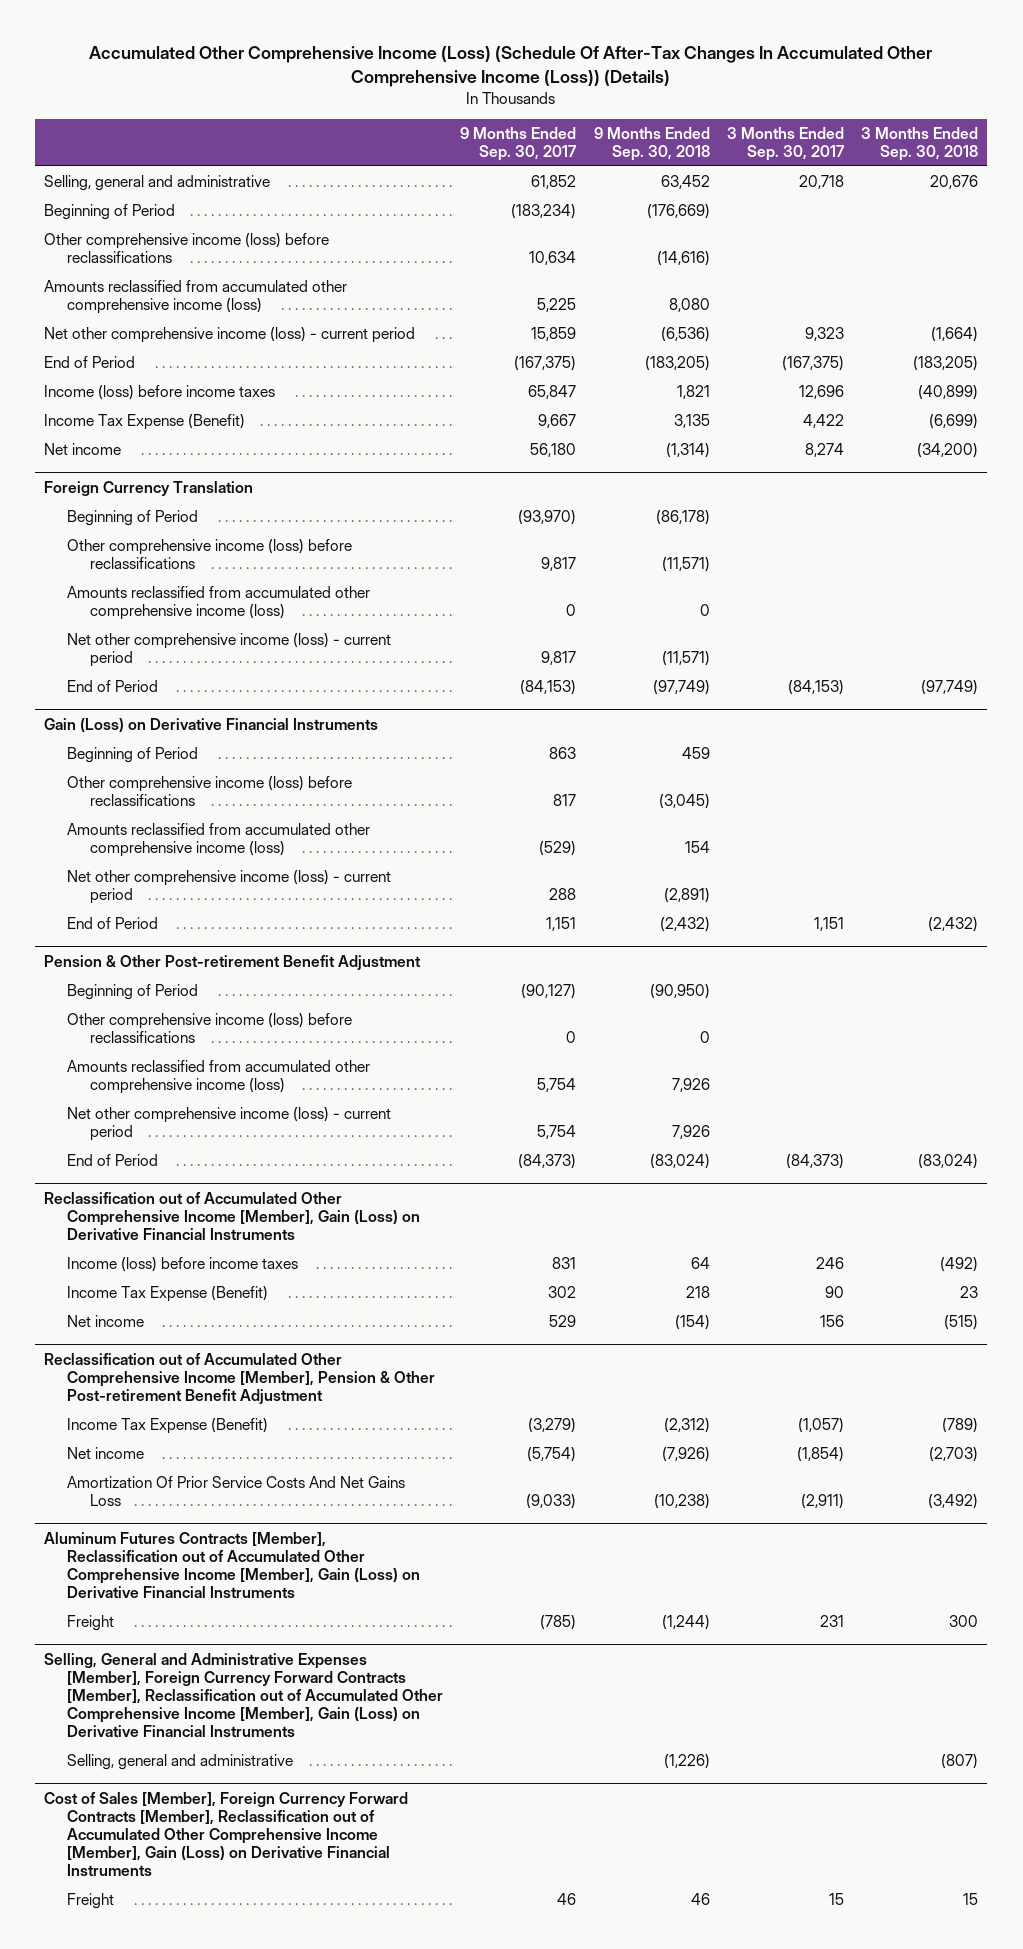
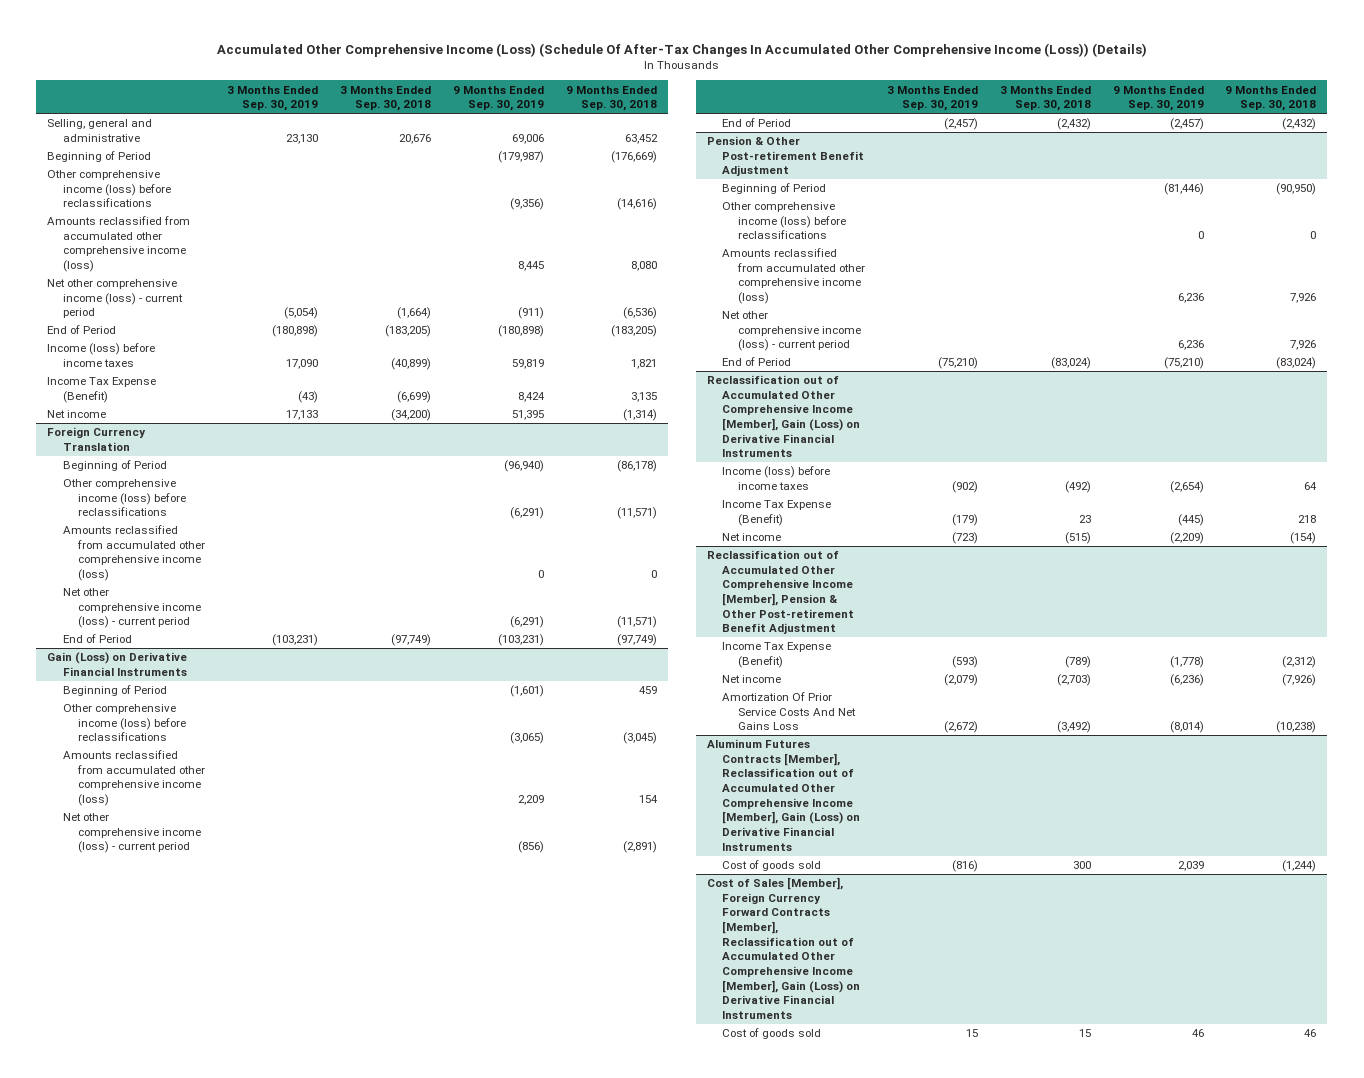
[460,127,577,162] 9 Months Ended Sep. 30, 2017 -> none
[727,127,845,162] 3 Months Ended Sep. 30, 2017 -> none
none -> [227,85,319,112] 3 Months Ended Sep. 30, 2019
none -> [452,85,544,112] 9 Months Ended Sep. 30, 2019
[44,1652,443,1737] Selling, General and Administrative Expenses [Member], Foreign Currency Forward Contracts [Member], Reclassification out of Accumulated Other Comprehensive Income [Member], Gain (Loss) on Derivative Financial Instruments -> none
[66,1753,293,1770] Selling, general and administrative -> none
[66,1614,114,1631] Freight -> [722,860,822,872] Cost of goods sold
[66,1892,114,1909] Freight -> [722,1028,822,1040] Cost of goods sold

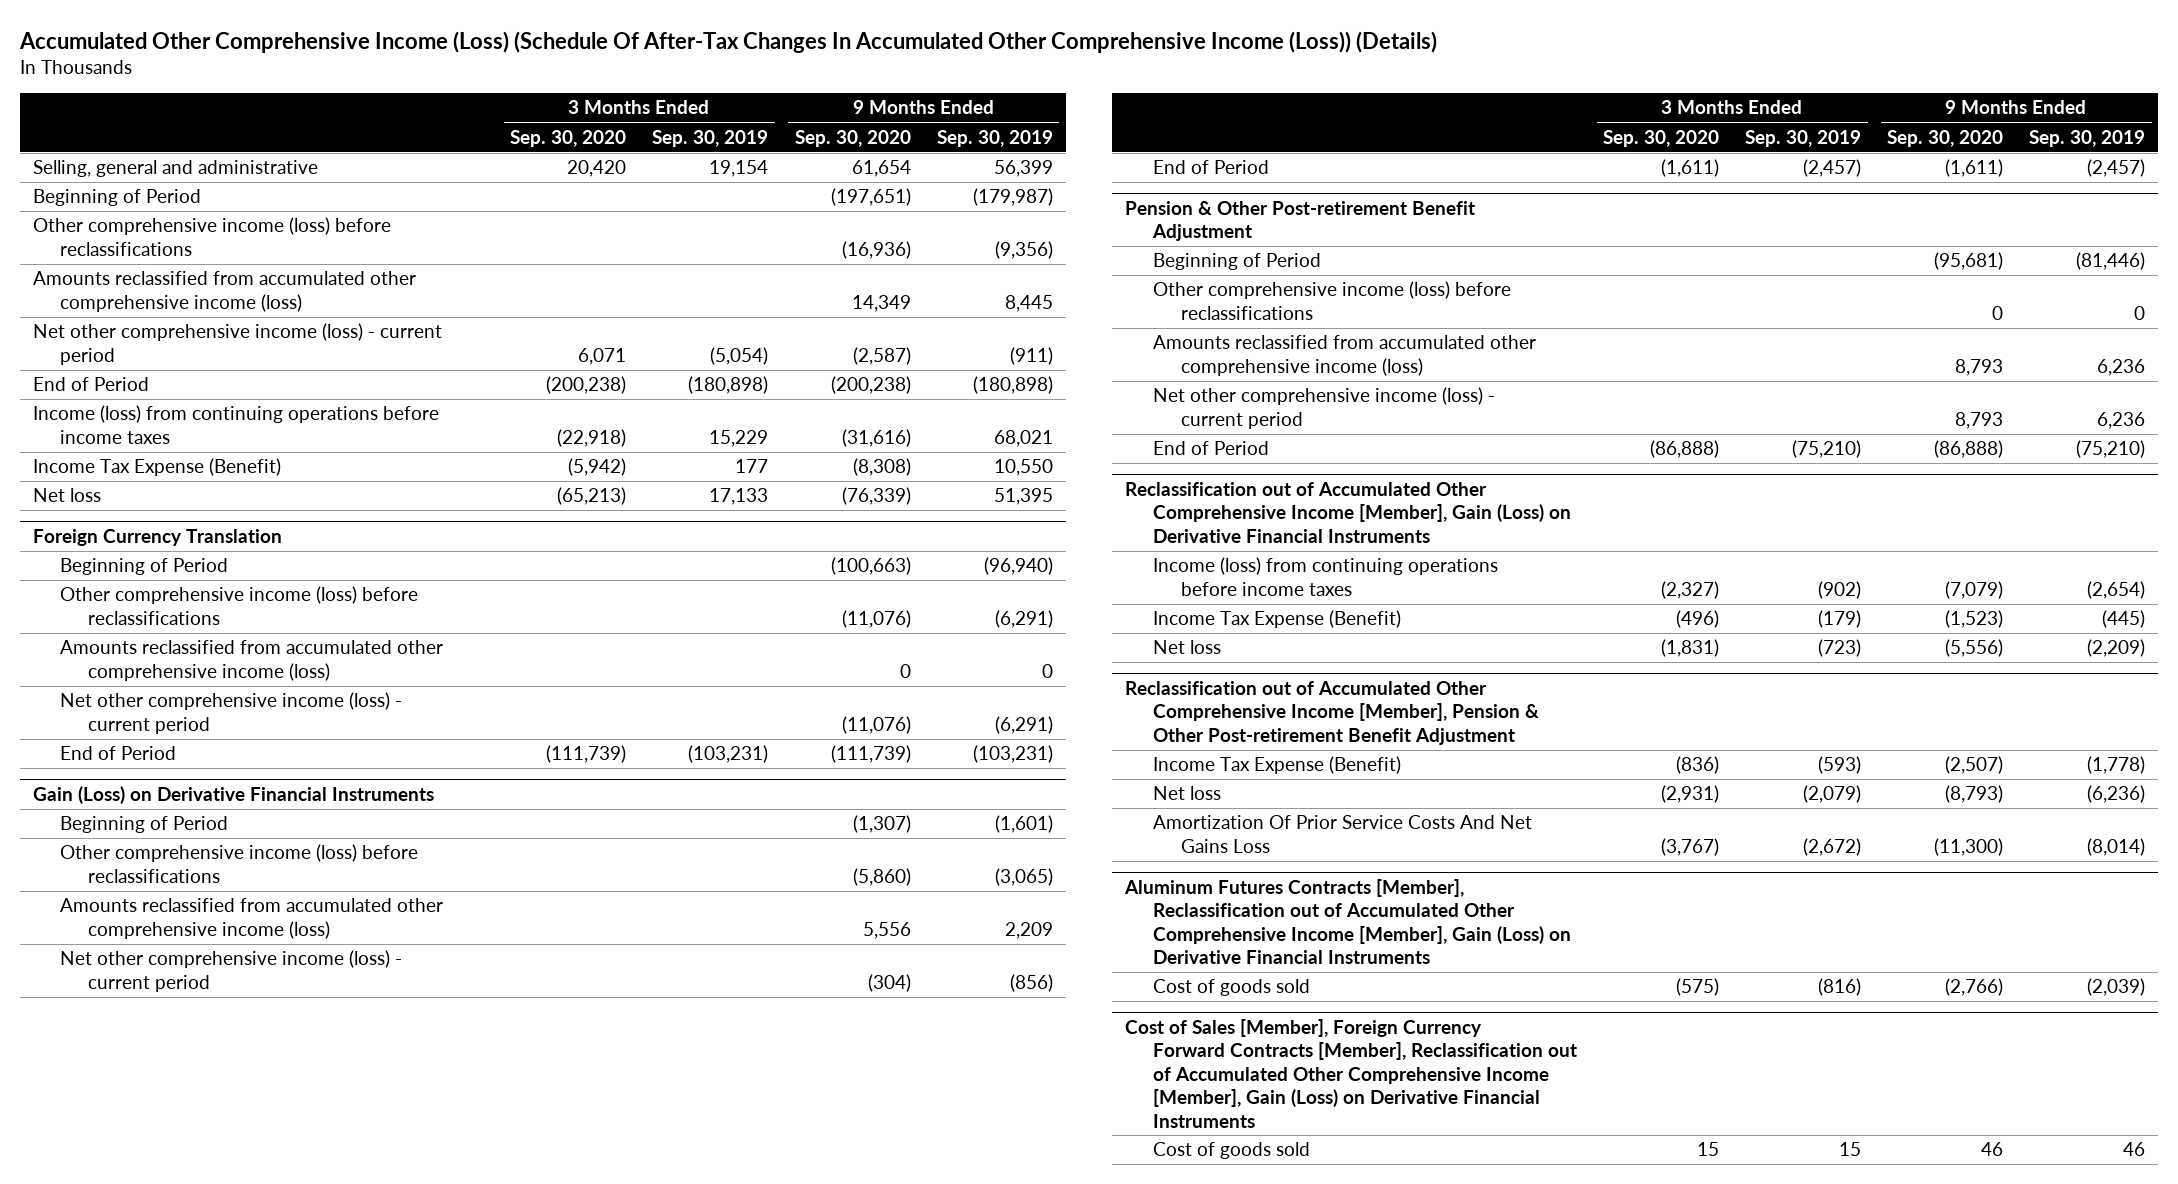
[340,85,432,112] 3 Months Ended Sep. 30, 2018 -> none
[565,85,657,112] 9 Months Ended Sep. 30, 2018 -> none
none -> [510,129,627,147] Sep. 30, 2020
none -> [794,129,911,147] Sep. 30, 2020
[286,133,319,144] 23,130 -> [709,160,769,178] 19,154
[511,133,544,144] 69,006 -> [993,160,1053,178] 56,399
[47,343,156,367] Income (loss) before income taxes -> [32,405,439,444] Income (loss) from continuing operations before income taxes
[286,358,319,369] 17,090 -> [709,429,769,447] 15,229
[511,358,544,369] 59,819 -> [993,429,1053,447] 68,021
[298,390,319,403] (43) -> [735,459,769,474] 177
[517,391,545,402] 8,424 -> [993,459,1053,477] 10,550
[47,410,107,419] Net income -> [32,488,101,503] Net loss
[722,466,831,490] Income (loss) before income taxes -> [1152,557,1498,596] Income (loss) from continuing operations before income taxes
[722,533,782,542] Net income -> [1152,640,1221,655] Net loss
[722,675,782,684] Net income -> [1152,786,1221,801] Net loss
[1177,861,1204,872] 2,039 -> [2087,978,2146,997] (2,039)

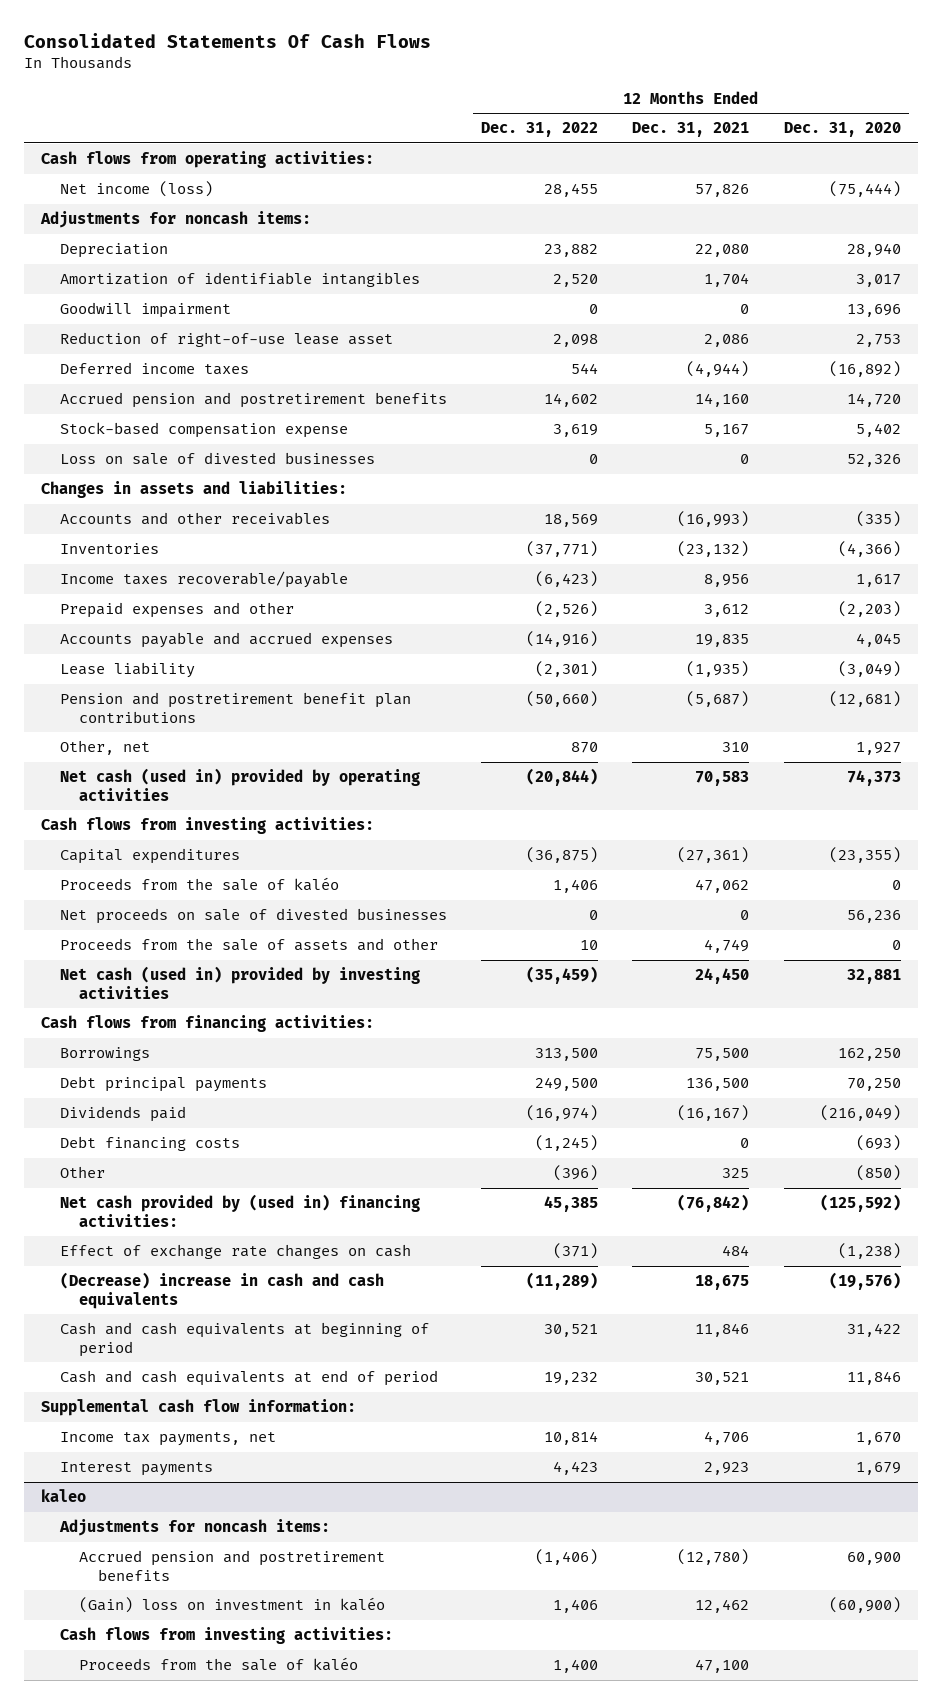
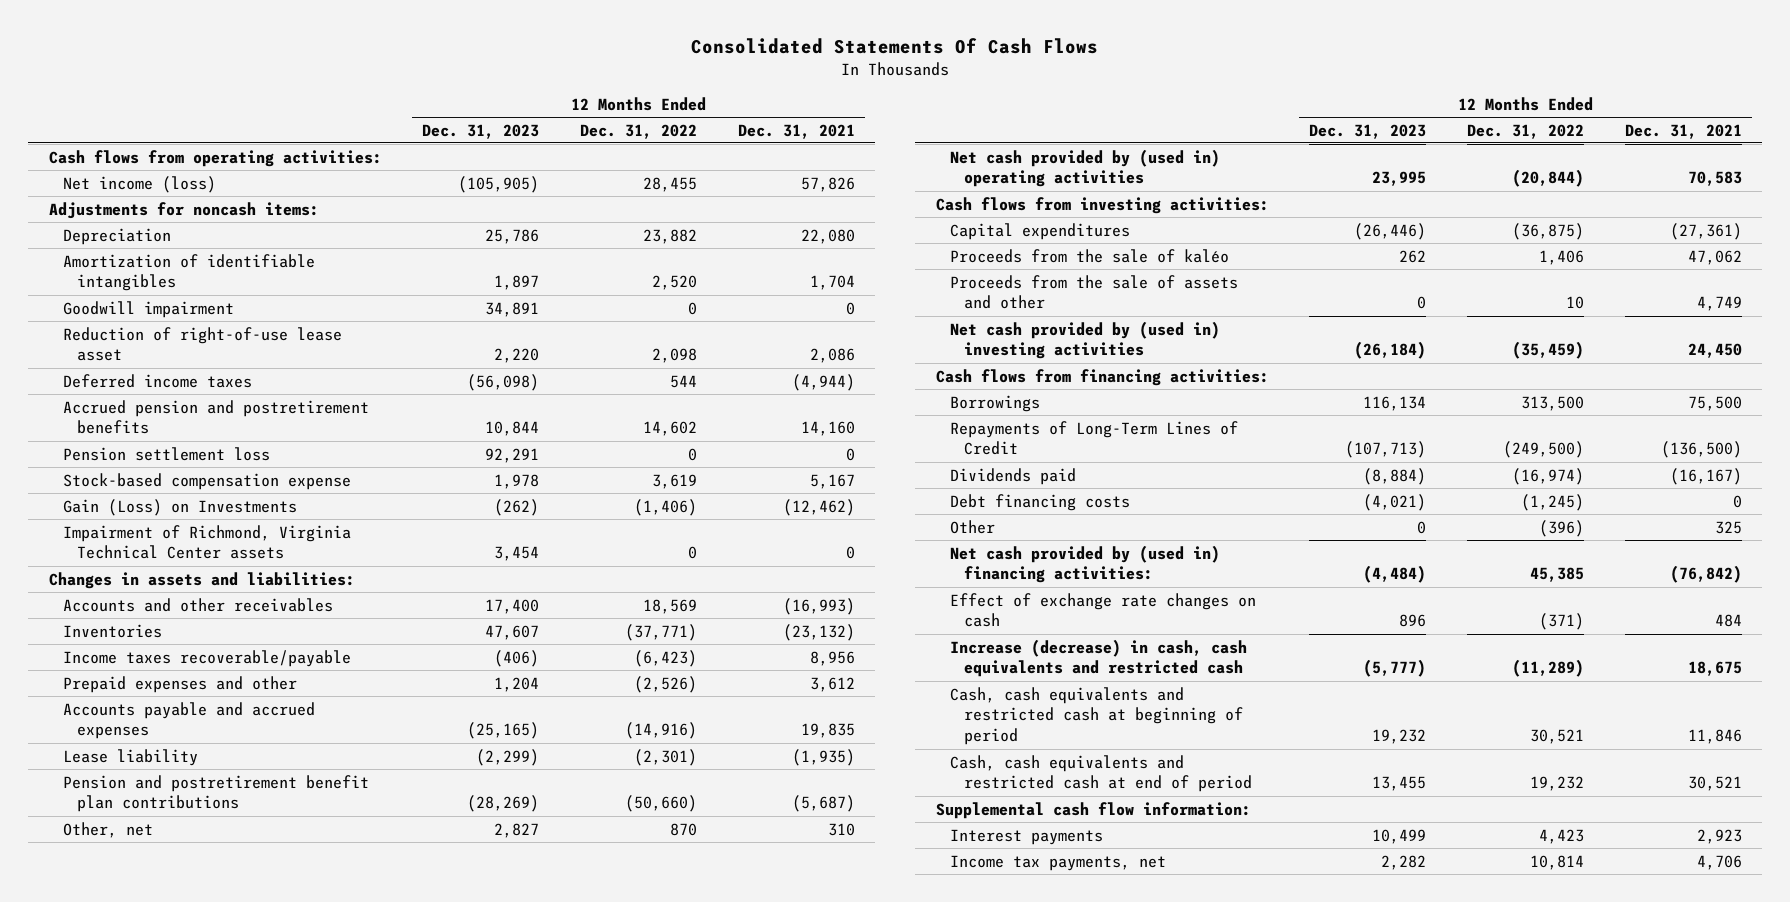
[783,122,901,138] Dec. 31, 2020 -> none
none -> [422,123,540,139] Dec. 31, 2023
none -> [63,446,271,461] Pension settlement loss
[60,452,376,466] Loss on sale of divested businesses -> none
none -> [63,498,298,516] Gain (Loss) on Investments
none -> [63,524,352,560] Impairment of Richmond, Virginia Technical Center assets
[60,768,421,801] Net cash (used in) provided by operating activities -> [950,148,1221,188] Net cash provided by (used in) operating activities
[60,908,448,925] Net proceeds on sale of divested businesses -> none
[60,966,421,999] Net cash (used in) provided by investing activities -> [950,320,1221,360] Net cash provided by (used in) investing activities
[60,1076,268,1093] Debt principal payments -> none
none -> [950,420,1239,456] Repayments of Long-Term Lines of Credit
[60,1272,385,1309] (Decrease) increase in cash and cash equivalents -> [950,638,1248,678] Increase (decrease) in cash, cash equivalents and restricted cash
[60,1322,430,1357] Cash and cash equivalents at beginning of period -> [950,686,1244,746] Cash, cash equivalents and restricted cash at beginning of period
[60,1370,439,1387] Cash and cash equivalents at end of period -> [950,754,1253,793] Cash, cash equivalents and restricted cash at end of period
[41,1489,87,1503] kaleo -> none
[59,1519,331,1537] Adjustments for noncash items: -> none
[78,1550,385,1581] Accrued pension and postretirement benefits -> none
[78,1597,385,1614] (Gain) loss on investment in kaléo -> none
[60,1627,394,1645] Cash flows from investing activities: -> none
[78,1657,358,1672] Proceeds from the sale of kaléo -> none
[60,1432,277,1447] Income tax payments, net -> [950,854,1167,871] Income tax payments, net

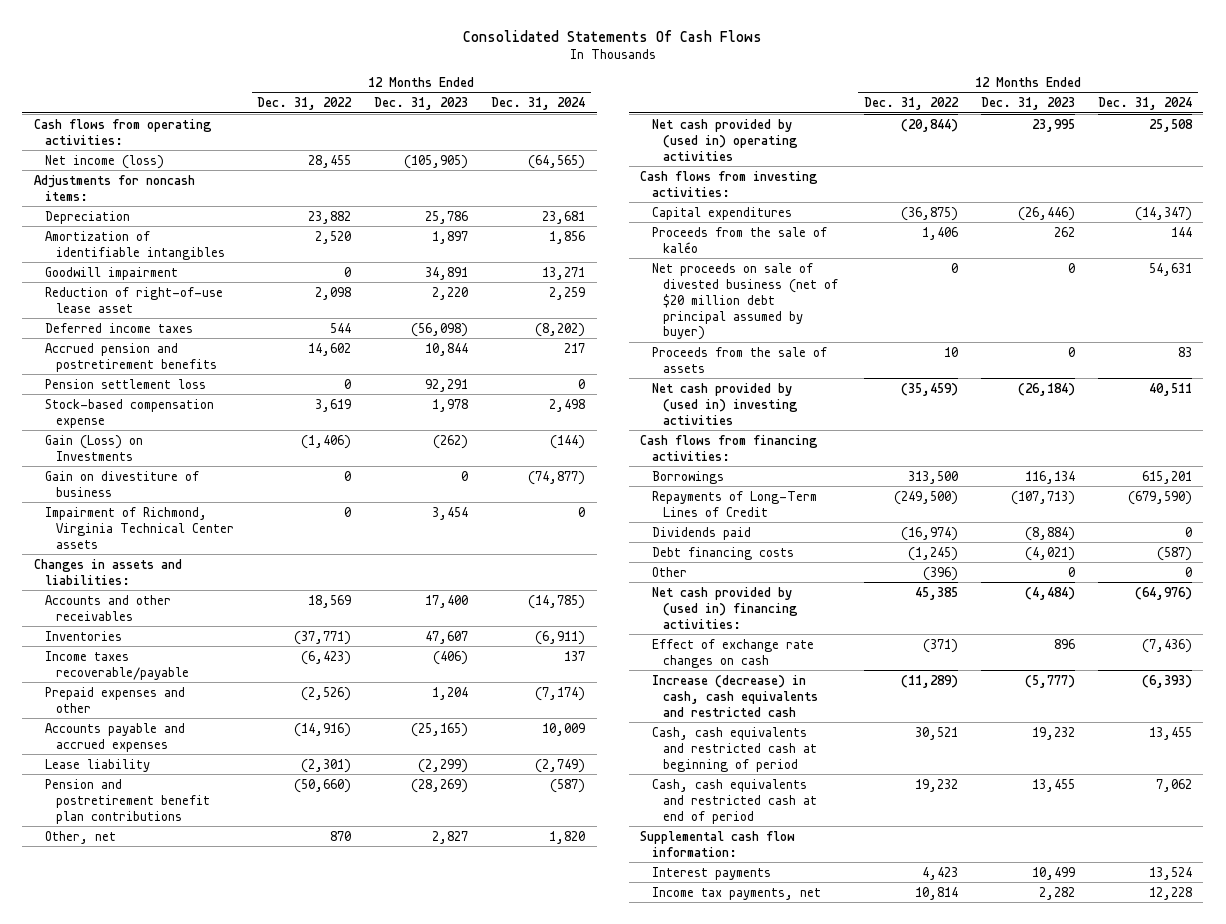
[737,123,855,139] Dec. 31, 2021 -> none
none -> [491,97,586,111] Dec. 31, 2024
none -> [45,470,200,497] Gain on divestiture of business
none -> [651,262,838,341] Net proceeds on sale of divested business (net of $20 million debt principal assumed by buyer)
[950,274,1239,310] Proceeds from the sale of assets and other -> [651,346,827,373] Proceeds from the sale of assets

